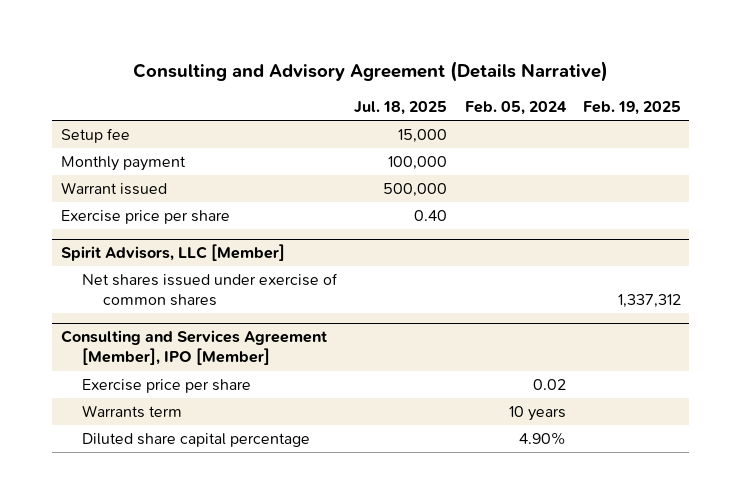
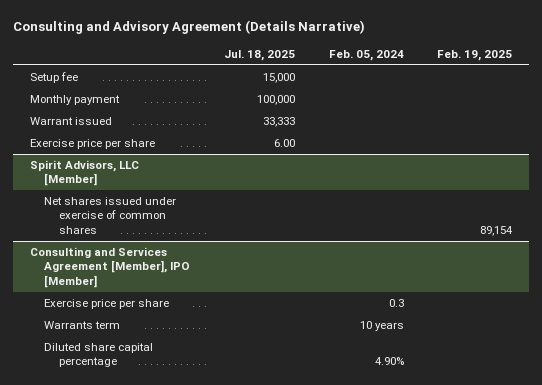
[383,183,448,198] 500,000 -> [262,117,295,128] 33,333
[414,210,448,222] 0.40 -> [273,139,295,148] 6.00
[617,294,681,309] 1,337,312 -> [480,225,514,236] 89,154
[532,379,566,391] 0.02 -> [388,299,404,308] 0.3

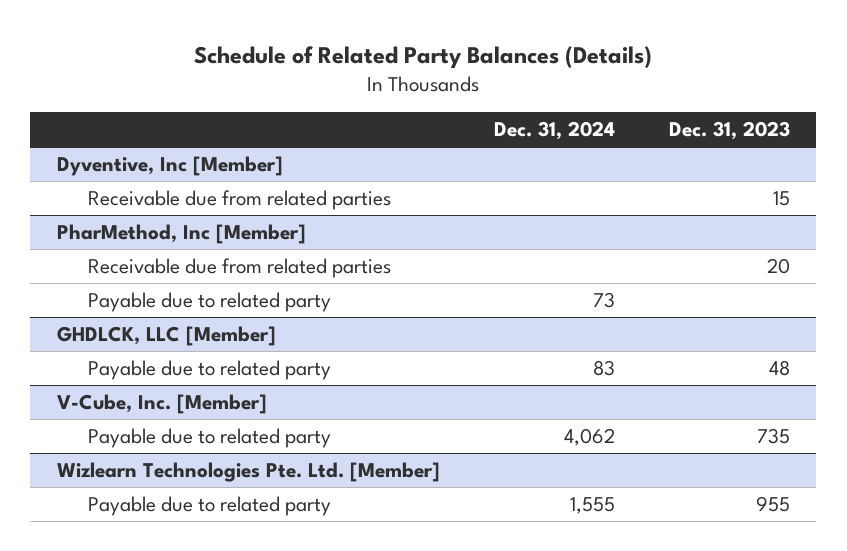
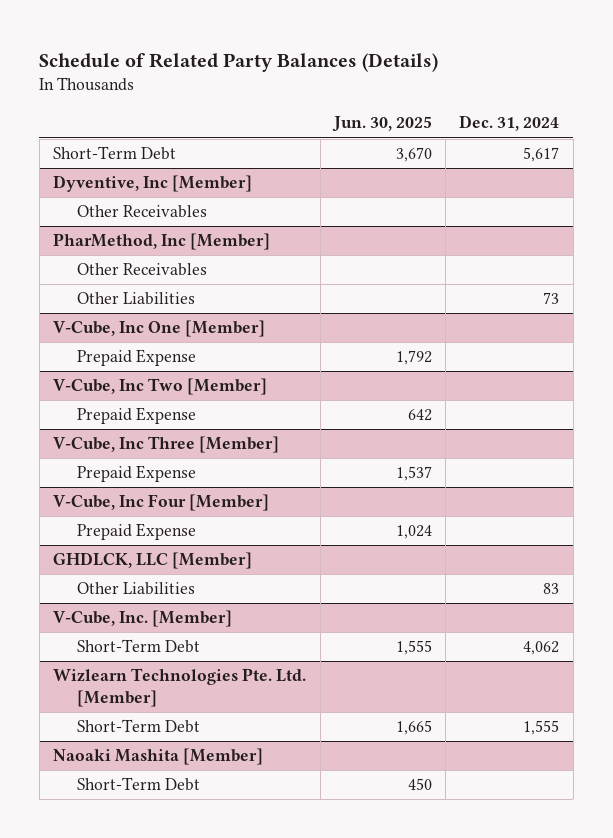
[668,121,790,141] Dec. 31, 2023 -> none
none -> [331,116,432,133] Jun. 30, 2025
none -> [53,146,177,161] Short-Term Debt
[87,189,391,210] Receivable due from related parties -> [77,205,208,219] Other Receivables
[87,257,391,278] Receivable due from related parties -> [77,263,208,277] Other Receivables
[87,291,331,312] Payable due to related party -> [77,292,196,306] Other Liabilities
none -> [53,320,266,338] V-Cube, Inc One [Member]
none -> [77,349,197,367] Prepaid Expense
none -> [53,378,268,396] V-Cube, Inc Two [Member]
none -> [77,407,197,425] Prepaid Expense
none -> [53,436,280,454] V-Cube, Inc Three [Member]
none -> [77,465,197,483] Prepaid Expense
none -> [53,494,270,512] V-Cube, Inc Four [Member]
none -> [77,523,197,541] Prepaid Expense
[87,359,331,380] Payable due to related party -> [77,582,196,596] Other Liabilities
[87,427,331,448] Payable due to related party -> [77,639,201,654] Short-Term Debt
[87,495,331,516] Payable due to related party -> [77,719,201,734] Short-Term Debt
none -> [53,748,264,766] Naoaki Mashita [Member]
none -> [77,777,201,792] Short-Term Debt

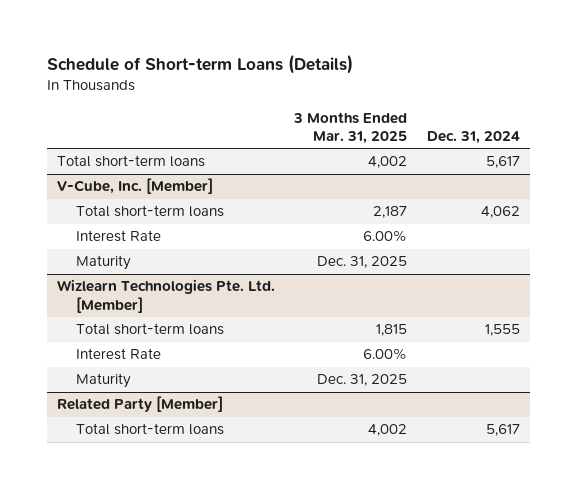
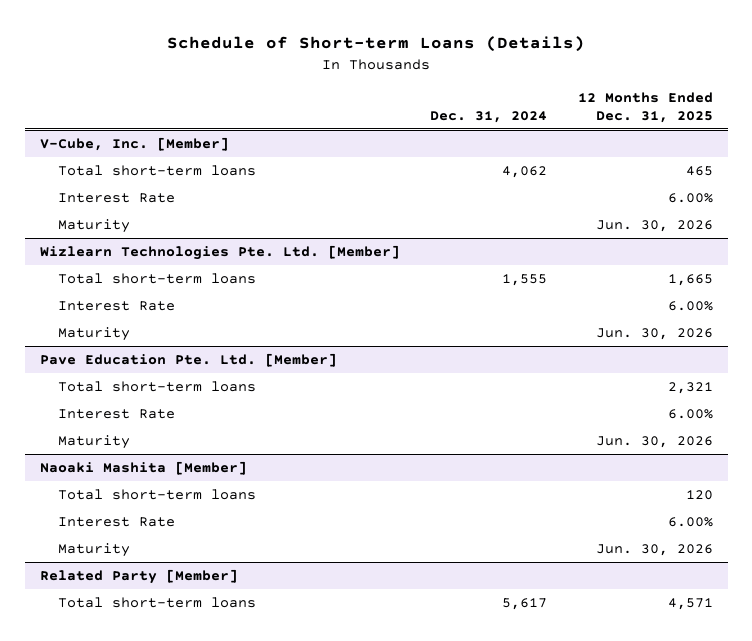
[293,111,408,145] 3 Months Ended Mar. 31, 2025 -> none
none -> [577,91,713,123] 12 Months Ended Dec. 31, 2025
[56,155,205,168] Total short-term loans -> none
none -> [39,352,337,367] Pave Education Pte. Ltd. [Member]
none -> [57,380,256,392] Total short-term loans
none -> [57,408,175,419] Interest Rate
none -> [57,434,130,449] Maturity
none -> [39,460,247,475] Naoaki Mashita [Member]
none -> [57,488,256,500] Total short-term loans
none -> [57,516,175,527] Interest Rate
none -> [57,542,130,557] Maturity

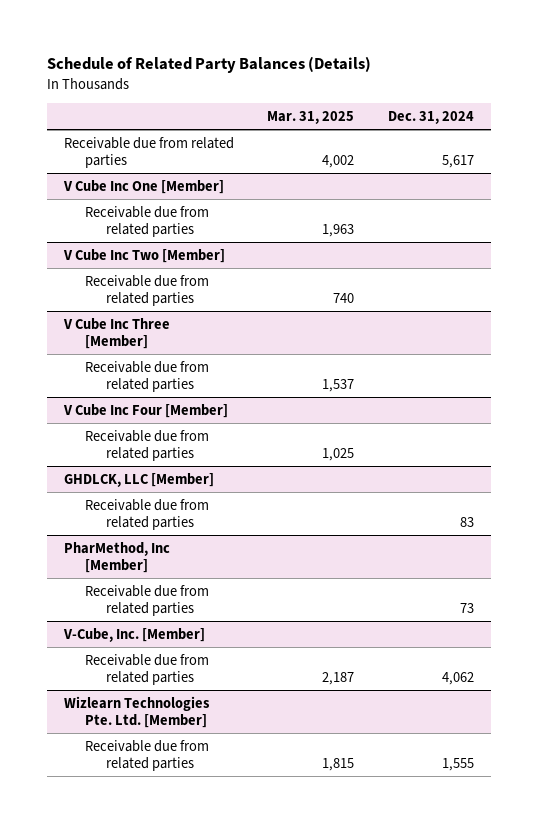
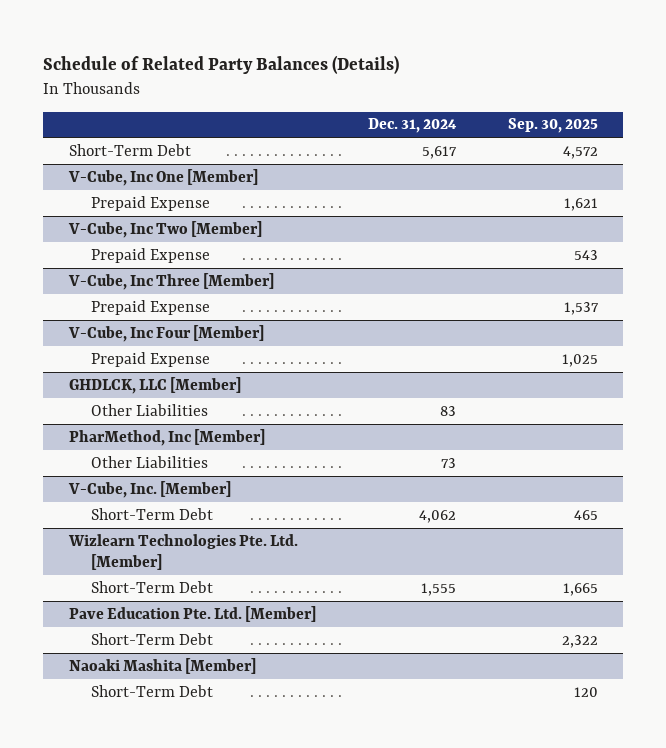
[267,110,355,124] Mar. 31, 2025 -> none
none -> [507,118,598,134] Sep. 30, 2025
[63,136,234,168] Receivable due from related parties -> [68,143,191,156] Short-Term Debt
[62,179,224,194] V Cube Inc One [Member] -> [67,168,258,186] V-Cube, Inc One [Member]
[84,205,209,237] Receivable due from related parties -> [90,195,210,211] Prepaid Expense
[62,248,225,263] V Cube Inc Two [Member] -> [67,220,262,238] V-Cube, Inc Two [Member]
[84,274,209,306] Receivable due from related parties -> [90,247,210,263] Prepaid Expense
[62,317,170,349] V Cube Inc Three [Member] -> [67,272,274,290] V-Cube, Inc Three [Member]
[84,360,209,392] Receivable due from related parties -> [90,299,210,315] Prepaid Expense
[62,403,228,418] V Cube Inc Four [Member] -> [67,324,264,342] V-Cube, Inc Four [Member]
[84,429,209,461] Receivable due from related parties -> [90,351,210,367] Prepaid Expense
[84,498,209,530] Receivable due from related parties -> [90,403,208,416] Other Liabilities
[84,584,209,616] Receivable due from related parties -> [90,455,208,468] Other Liabilities
[84,653,209,685] Receivable due from related parties -> [90,507,213,520] Short-Term Debt
[84,739,209,771] Receivable due from related parties -> [90,580,213,593] Short-Term Debt
none -> [68,605,316,622] Pave Education Pte. Ltd. [Member]
none -> [90,632,213,645] Short-Term Debt
none -> [68,657,256,674] Naoaki Mashita [Member]
none -> [90,684,213,697] Short-Term Debt

